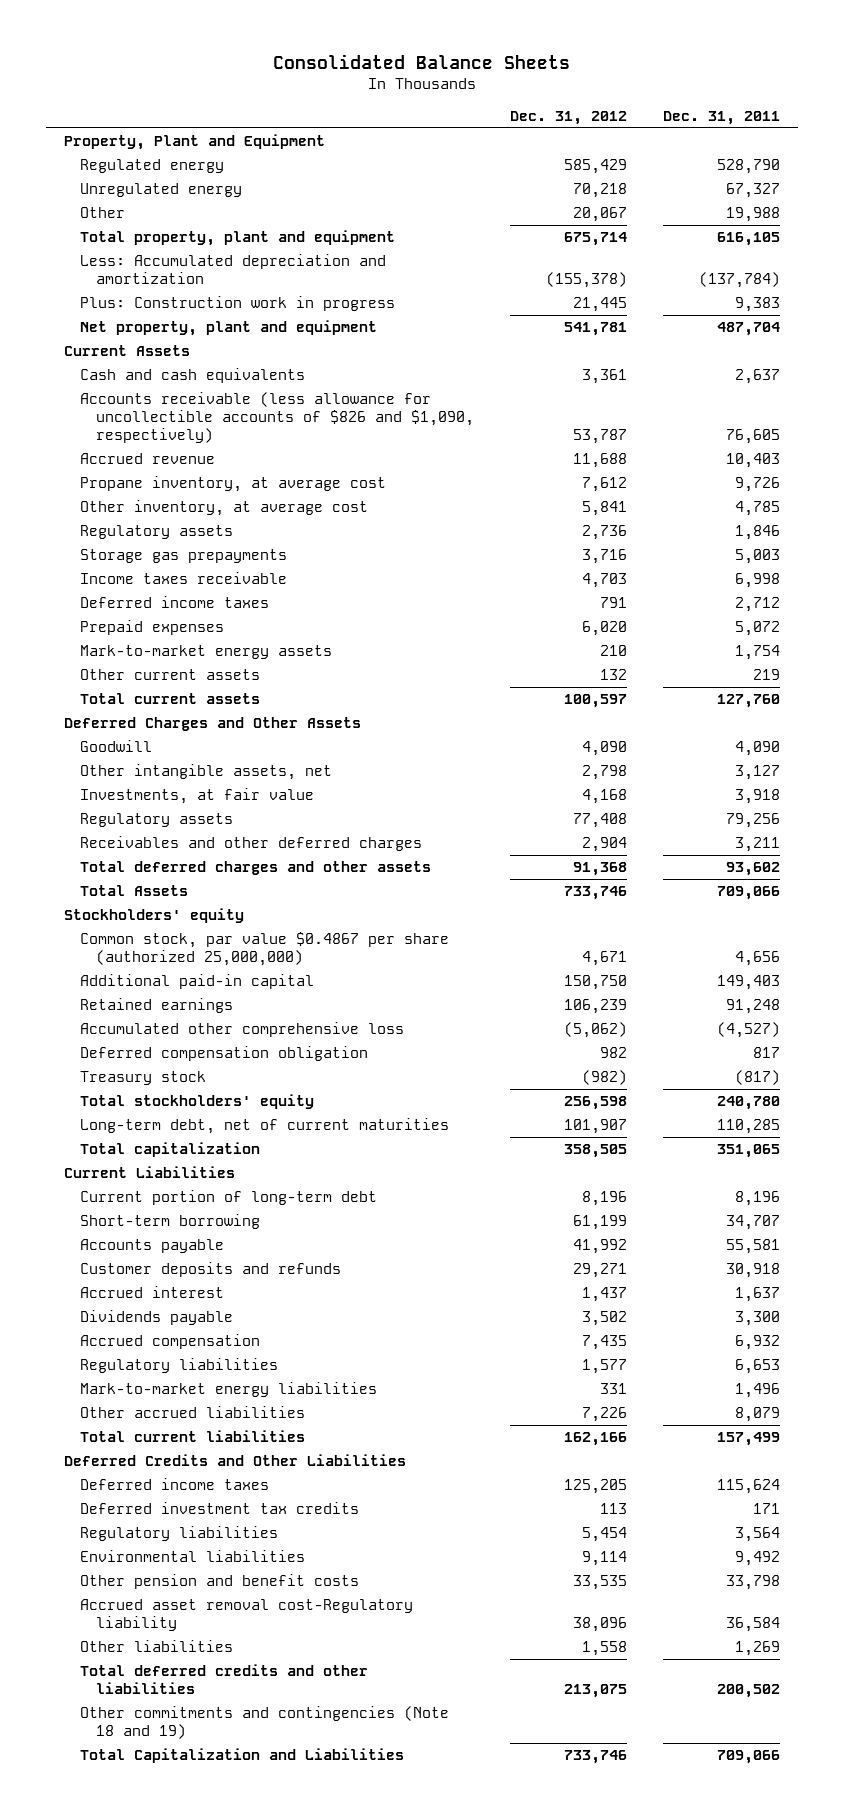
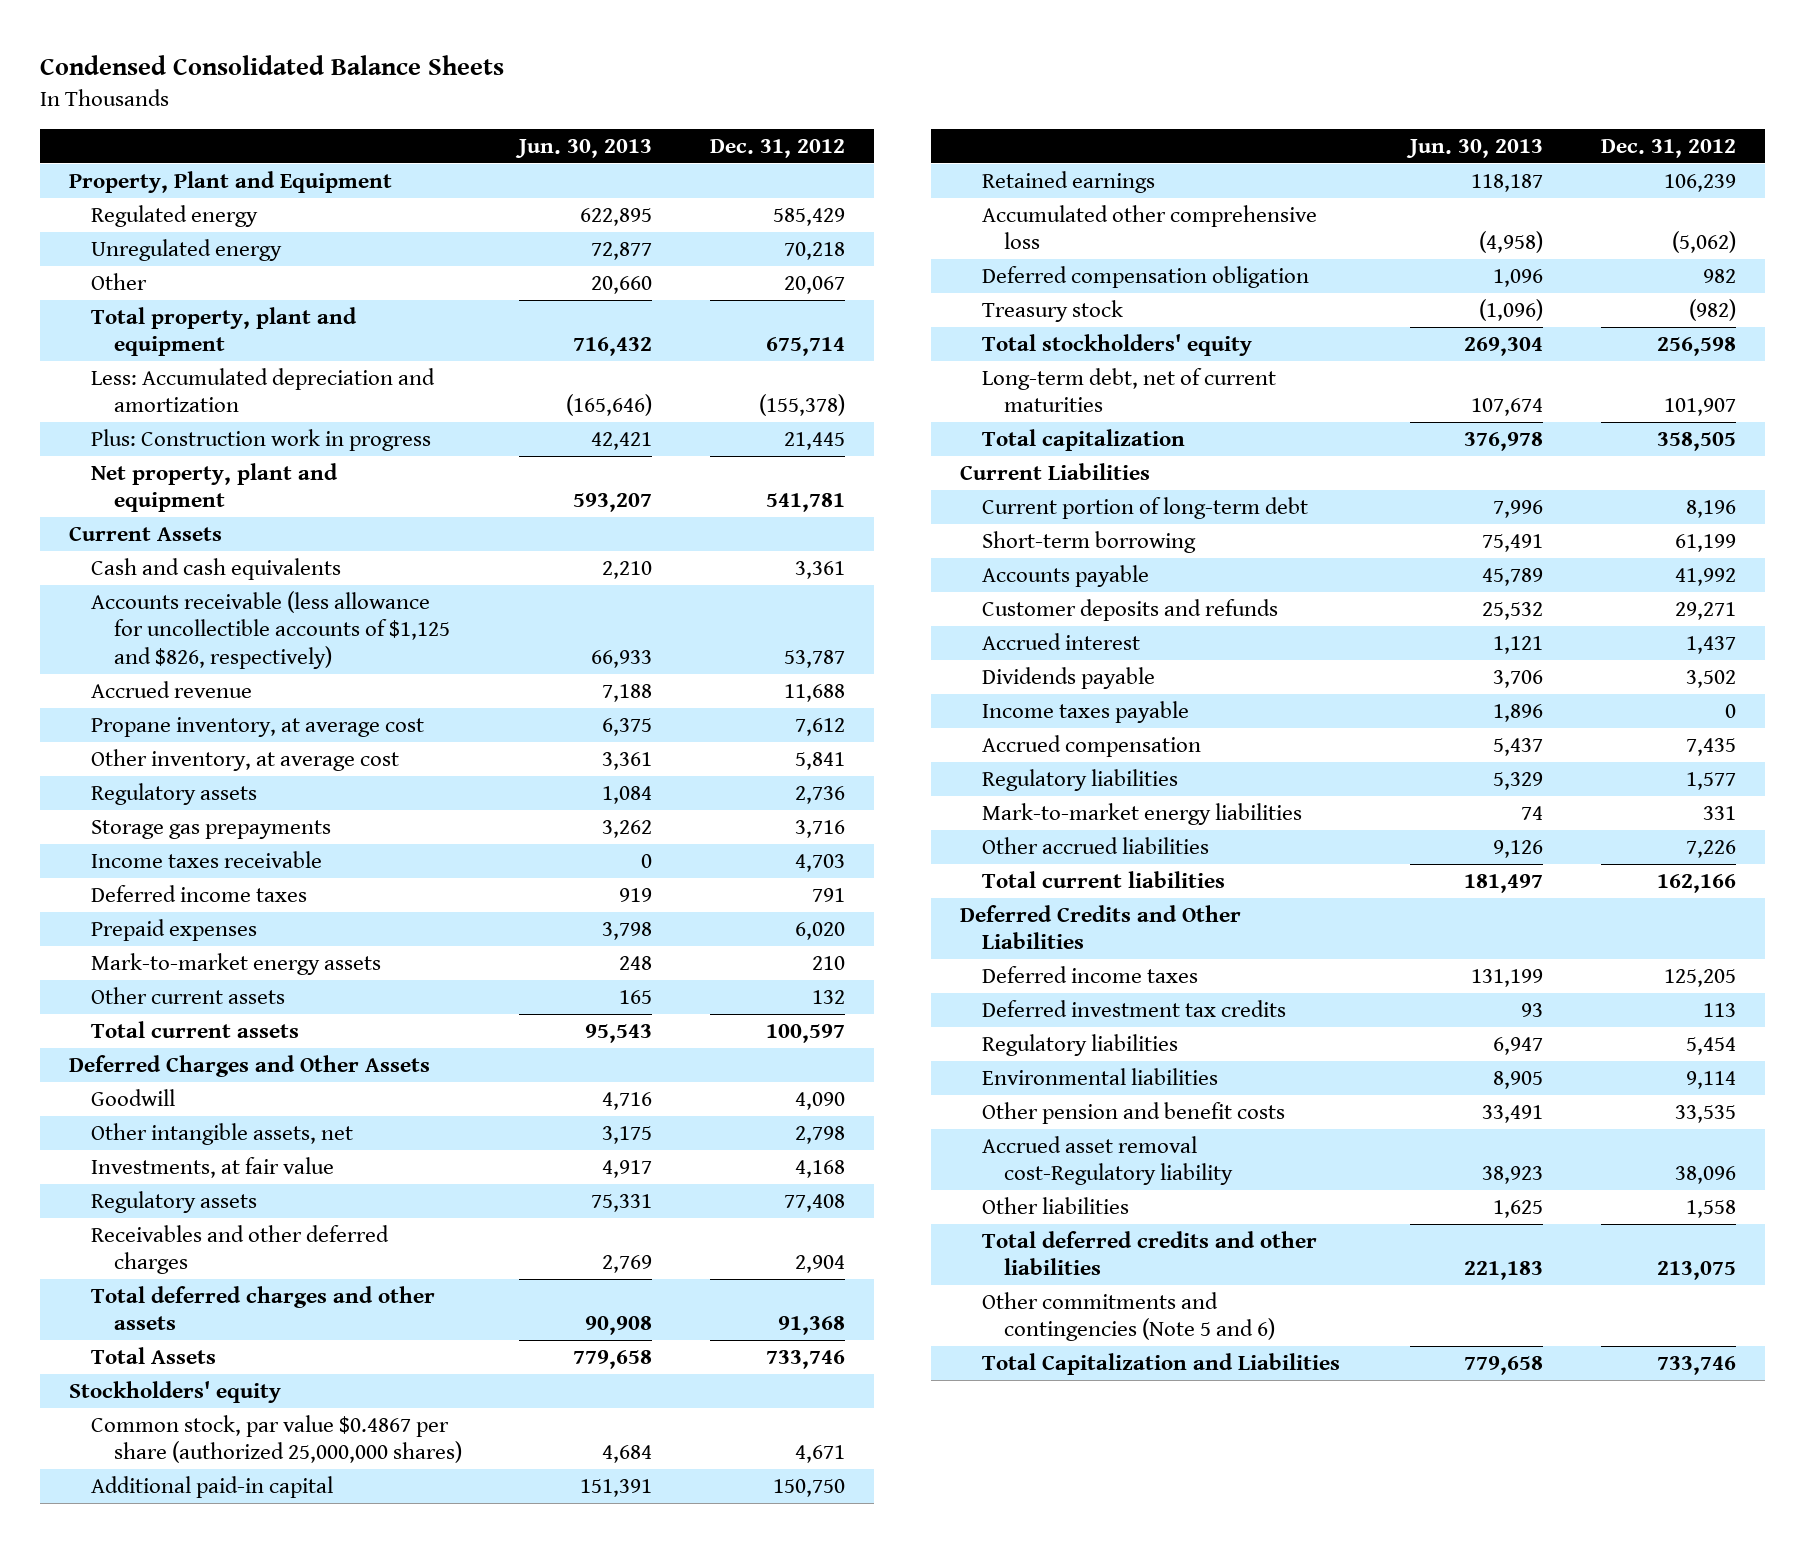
[272,54,570,70] Consolidated Balance Sheets -> [40,55,505,76] Condensed Consolidated Balance Sheets
[662,111,780,126] Dec. 31, 2011 -> none
none -> [515,138,653,158] Jun. 30, 2013
[79,392,474,444] Accounts receivable (less allowance for uncollectible accounts of $826 and $1,090, respectively) -> [91,591,450,669] Accounts receivable (less allowance for uncollectible accounts of $1,125 and $826, respectively)
[79,932,449,967] Common stock, par value $0.4867 per share (authorized 25,000,000) -> [91,1415,462,1464] Common stock, par value $0.4867 per share (authorized 25,000,000 shares)
none -> [981,701,1189,724] Income taxes payable
[79,1706,449,1740] Other commitments and contingencies (Note 18 and 19) -> [981,1292,1276,1342] Other commitments and contingencies (Note 5 and 6)

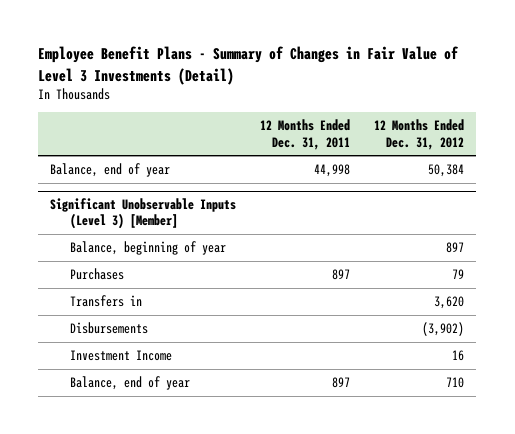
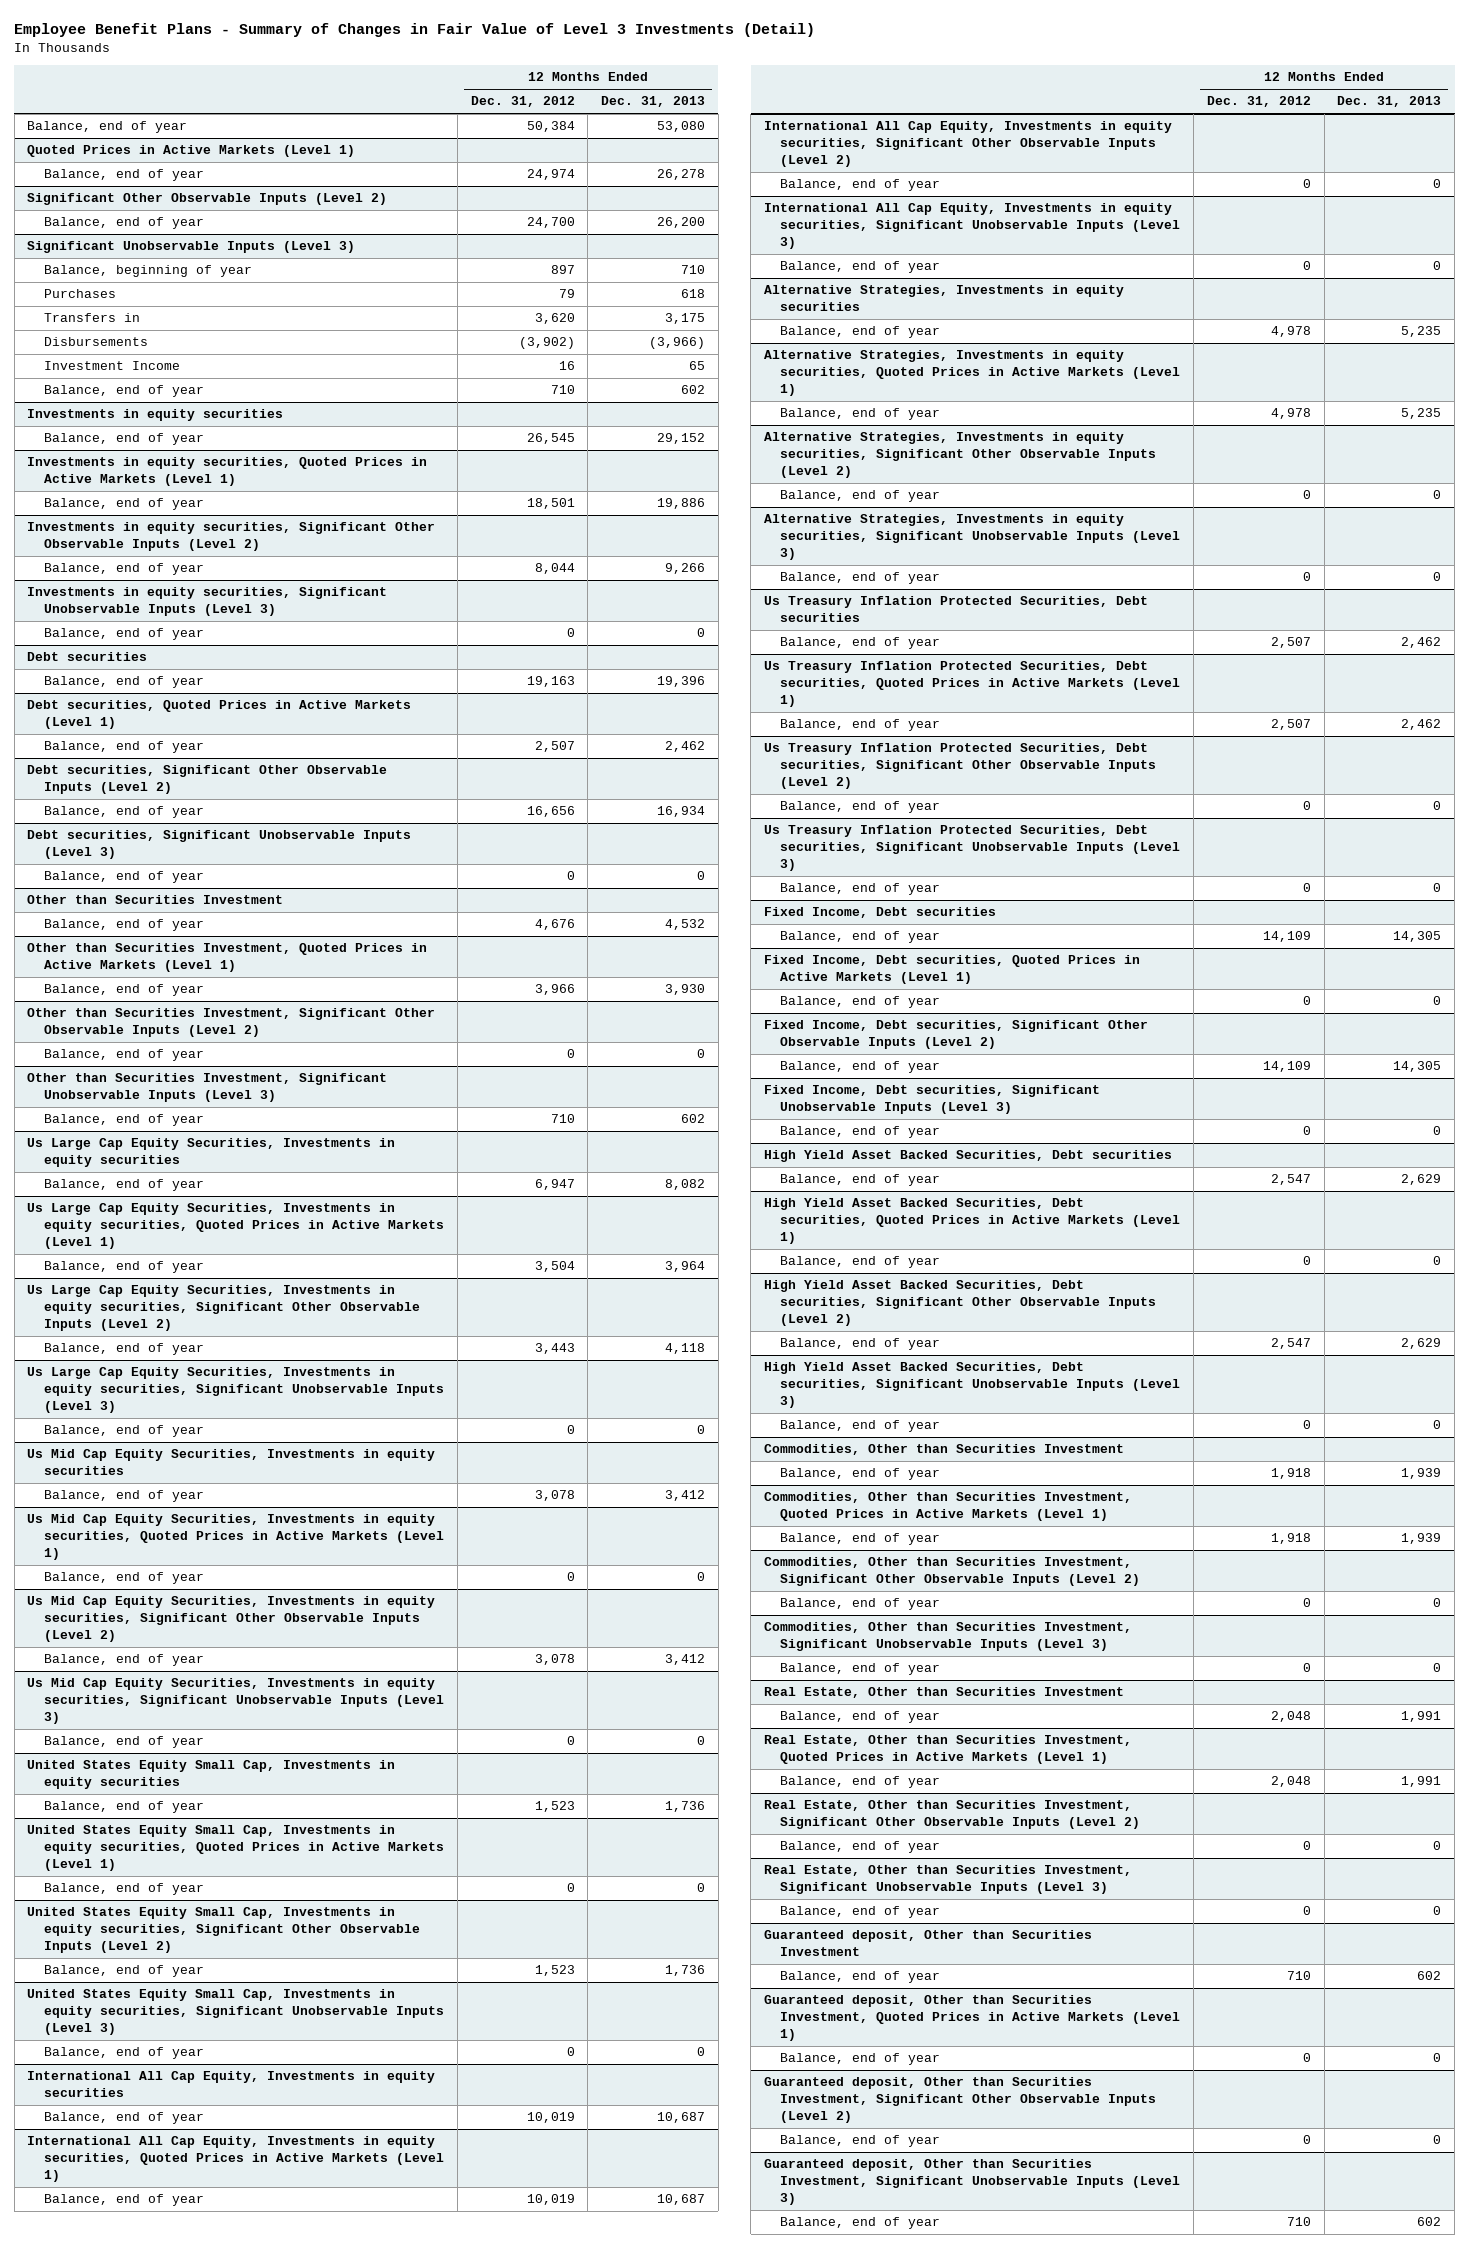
[260,119,351,150] 12 Months Ended Dec. 31, 2011 -> none
none -> [600,96,705,108] Dec. 31, 2013
none -> [27,145,356,158] Quoted Prices in Active Markets (Level 1)
none -> [44,169,205,182] Balance, end of year
none -> [27,193,388,206] Significant Other Observable Inputs (Level 2)
none -> [44,217,205,230] Balance, end of year
[50,198,237,230] Significant Unobservable Inputs (Level 3) [Member] -> [27,241,356,254] Significant Unobservable Inputs (Level 3)
none -> [27,409,284,422] Investments in equity securities
none -> [44,433,205,446] Balance, end of year
none -> [27,457,428,487] Investments in equity securities, Quoted Prices in Active Markets (Level 1)
none -> [44,498,205,511] Balance, end of year
none -> [27,522,436,552] Investments in equity securities, Significant Other Observable Inputs (Level 2)
none -> [44,563,205,576] Balance, end of year
none -> [27,587,388,617] Investments in equity securities, Significant Unobservable Inputs (Level 3)
none -> [44,628,205,641] Balance, end of year
none -> [27,652,148,662] Debt securities
none -> [44,676,205,689] Balance, end of year
none -> [27,700,412,730] Debt securities, Quoted Prices in Active Markets (Level 1)
none -> [44,741,205,754] Balance, end of year
none -> [27,765,388,795] Debt securities, Significant Other Observable Inputs (Level 2)
none -> [44,806,205,819] Balance, end of year
none -> [27,830,412,860] Debt securities, Significant Unobservable Inputs (Level 3)
none -> [44,871,205,884] Balance, end of year
none -> [27,895,284,905] Other than Securities Investment
none -> [44,919,205,932] Balance, end of year
none -> [27,943,428,973] Other than Securities Investment, Quoted Prices in Active Markets (Level 1)
none -> [44,984,205,997] Balance, end of year
none -> [27,1008,436,1038] Other than Securities Investment, Significant Other Observable Inputs (Level 2)
none -> [44,1049,205,1062] Balance, end of year
none -> [27,1073,388,1103] Other than Securities Investment, Significant Unobservable Inputs (Level 3)
none -> [44,1114,205,1127] Balance, end of year
none -> [27,1138,396,1168] Us Large Cap Equity Securities, Investments in equity securities
none -> [44,1179,205,1192] Balance, end of year
none -> [27,1203,445,1249] Us Large Cap Equity Securities, Investments in equity securities, Quoted Prices in Active Markets (Level 1)
none -> [44,1261,205,1274] Balance, end of year
none -> [27,1285,421,1331] Us Large Cap Equity Securities, Investments in equity securities, Significant Other Observable Inputs (Level 2)
none -> [44,1343,205,1356] Balance, end of year
none -> [27,1367,445,1413] Us Large Cap Equity Securities, Investments in equity securities, Significant Unobservable Inputs (Level 3)
none -> [44,1425,205,1438] Balance, end of year
none -> [27,1449,436,1476] Us Mid Cap Equity Securities, Investments in equity securities
none -> [44,1490,205,1503] Balance, end of year
none -> [27,1514,445,1560] Us Mid Cap Equity Securities, Investments in equity securities, Quoted Prices in Active Markets (Level 1)
none -> [44,1572,205,1585] Balance, end of year
none -> [27,1596,436,1642] Us Mid Cap Equity Securities, Investments in equity securities, Significant Other Observable Inputs (Level 2)
none -> [44,1654,205,1667] Balance, end of year
none -> [27,1678,445,1724] Us Mid Cap Equity Securities, Investments in equity securities, Significant Unobservable Inputs (Level 3)
none -> [44,1736,205,1749] Balance, end of year
none -> [27,1760,396,1790] United States Equity Small Cap, Investments in equity securities
none -> [44,1801,205,1814] Balance, end of year
none -> [27,1825,445,1871] United States Equity Small Cap, Investments in equity securities, Quoted Prices in Active Markets (Level 1)
none -> [44,1883,205,1896] Balance, end of year
none -> [27,1907,421,1953] United States Equity Small Cap, Investments in equity securities, Significant Other Observable Inputs (Level 2)
none -> [44,1965,205,1978] Balance, end of year
none -> [27,1989,445,2035] United States Equity Small Cap, Investments in equity securities, Significant Unobservable Inputs (Level 3)
none -> [44,2047,205,2060] Balance, end of year
none -> [27,2071,436,2098] International All Cap Equity, Investments in equity securities
none -> [44,2112,205,2125] Balance, end of year
none -> [27,2136,445,2182] International All Cap Equity, Investments in equity securities, Quoted Prices in Active Markets (Level 1)
none -> [44,2194,205,2207] Balance, end of year
none -> [763,121,1172,167] International All Cap Equity, Investments in equity securities, Significant Other Observable Inputs (Level 2)
none -> [780,179,941,192] Balance, end of year
none -> [763,203,1181,249] International All Cap Equity, Investments in equity securities, Significant Unobservable Inputs (Level 3)
none -> [780,261,941,274] Balance, end of year
none -> [763,285,1124,312] Alternative Strategies, Investments in equity securities
none -> [780,326,941,339] Balance, end of year
none -> [763,350,1181,396] Alternative Strategies, Investments in equity securities, Quoted Prices in Active Markets (Level 1)
none -> [780,408,941,421] Balance, end of year
none -> [763,432,1157,478] Alternative Strategies, Investments in equity securities, Significant Other Observable Inputs (Level 2)
none -> [780,490,941,503] Balance, end of year
none -> [763,514,1181,560] Alternative Strategies, Investments in equity securities, Significant Unobservable Inputs (Level 3)
none -> [780,572,941,585] Balance, end of year
none -> [763,596,1148,623] Us Treasury Inflation Protected Securities, Debt securities
none -> [780,637,941,650] Balance, end of year
none -> [763,661,1181,707] Us Treasury Inflation Protected Securities, Debt securities, Quoted Prices in Active Markets (Level 1)
none -> [780,719,941,732] Balance, end of year
none -> [763,743,1157,789] Us Treasury Inflation Protected Securities, Debt securities, Significant Other Observable Inputs (Level 2)
none -> [780,801,941,814] Balance, end of year
none -> [763,825,1181,871] Us Treasury Inflation Protected Securities, Debt securities, Significant Unobservable Inputs (Level 3)
none -> [780,883,941,896] Balance, end of year
none -> [763,907,996,919] Fixed Income, Debt securities
none -> [780,931,941,944] Balance, end of year
none -> [763,955,1140,985] Fixed Income, Debt securities, Quoted Prices in Active Markets (Level 1)
none -> [780,996,941,1009] Balance, end of year
none -> [763,1020,1148,1050] Fixed Income, Debt securities, Significant Other Observable Inputs (Level 2)
none -> [780,1061,941,1074] Balance, end of year
none -> [763,1085,1100,1115] Fixed Income, Debt securities, Significant Unobservable Inputs (Level 3)
none -> [780,1126,941,1139] Balance, end of year
none -> [763,1150,1172,1163] High Yield Asset Backed Securities, Debt securities
none -> [780,1174,941,1187] Balance, end of year
none -> [763,1198,1181,1244] High Yield Asset Backed Securities, Debt securities, Quoted Prices in Active Markets (Level 1)
none -> [780,1256,941,1269] Balance, end of year
none -> [763,1280,1157,1326] High Yield Asset Backed Securities, Debt securities, Significant Other Observable Inputs (Level 2)
none -> [780,1338,941,1351] Balance, end of year
none -> [763,1362,1181,1408] High Yield Asset Backed Securities, Debt securities, Significant Unobservable Inputs (Level 3)
none -> [780,1420,941,1433] Balance, end of year
none -> [763,1444,1124,1456] Commodities, Other than Securities Investment
none -> [780,1468,941,1481] Balance, end of year
none -> [763,1492,1132,1522] Commodities, Other than Securities Investment, Quoted Prices in Active Markets (Level 1)
none -> [780,1533,941,1546] Balance, end of year
none -> [763,1557,1141,1587] Commodities, Other than Securities Investment, Significant Other Observable Inputs (Level 2)
none -> [780,1598,941,1611] Balance, end of year
none -> [763,1622,1132,1652] Commodities, Other than Securities Investment, Significant Unobservable Inputs (Level 3)
none -> [780,1663,941,1676] Balance, end of year
none -> [763,1687,1124,1699] Real Estate, Other than Securities Investment
none -> [780,1711,941,1724] Balance, end of year
none -> [763,1735,1132,1765] Real Estate, Other than Securities Investment, Quoted Prices in Active Markets (Level 1)
none -> [780,1776,941,1789] Balance, end of year
none -> [763,1800,1141,1830] Real Estate, Other than Securities Investment, Significant Other Observable Inputs (Level 2)
none -> [780,1841,941,1854] Balance, end of year
none -> [763,1865,1132,1895] Real Estate, Other than Securities Investment, Significant Unobservable Inputs (Level 3)
none -> [780,1906,941,1919] Balance, end of year
none -> [763,1930,1092,1957] Guaranteed deposit, Other than Securities Investment
none -> [780,1971,941,1984] Balance, end of year
none -> [763,1995,1181,2041] Guaranteed deposit, Other than Securities Investment, Quoted Prices in Active Markets (Level 1)
none -> [780,2053,941,2066] Balance, end of year
none -> [763,2077,1157,2123] Guaranteed deposit, Other than Securities Investment, Significant Other Observable Inputs (Level 2)
none -> [780,2135,941,2148] Balance, end of year
none -> [763,2159,1181,2205] Guaranteed deposit, Other than Securities Investment, Significant Unobservable Inputs (Level 3)
none -> [780,2217,941,2230] Balance, end of year

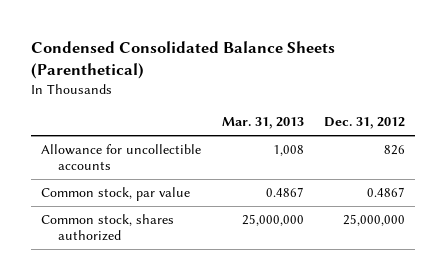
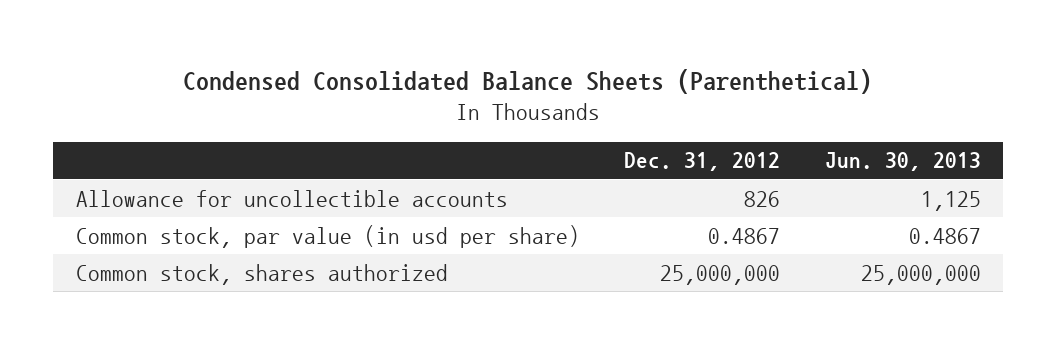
[221,117,304,130] Mar. 31, 2013 -> none
none -> [824,152,981,172] Jun. 30, 2013
[41,186,191,201] Common stock, par value -> [75,224,580,248] Common stock, par value (in usd per share)

